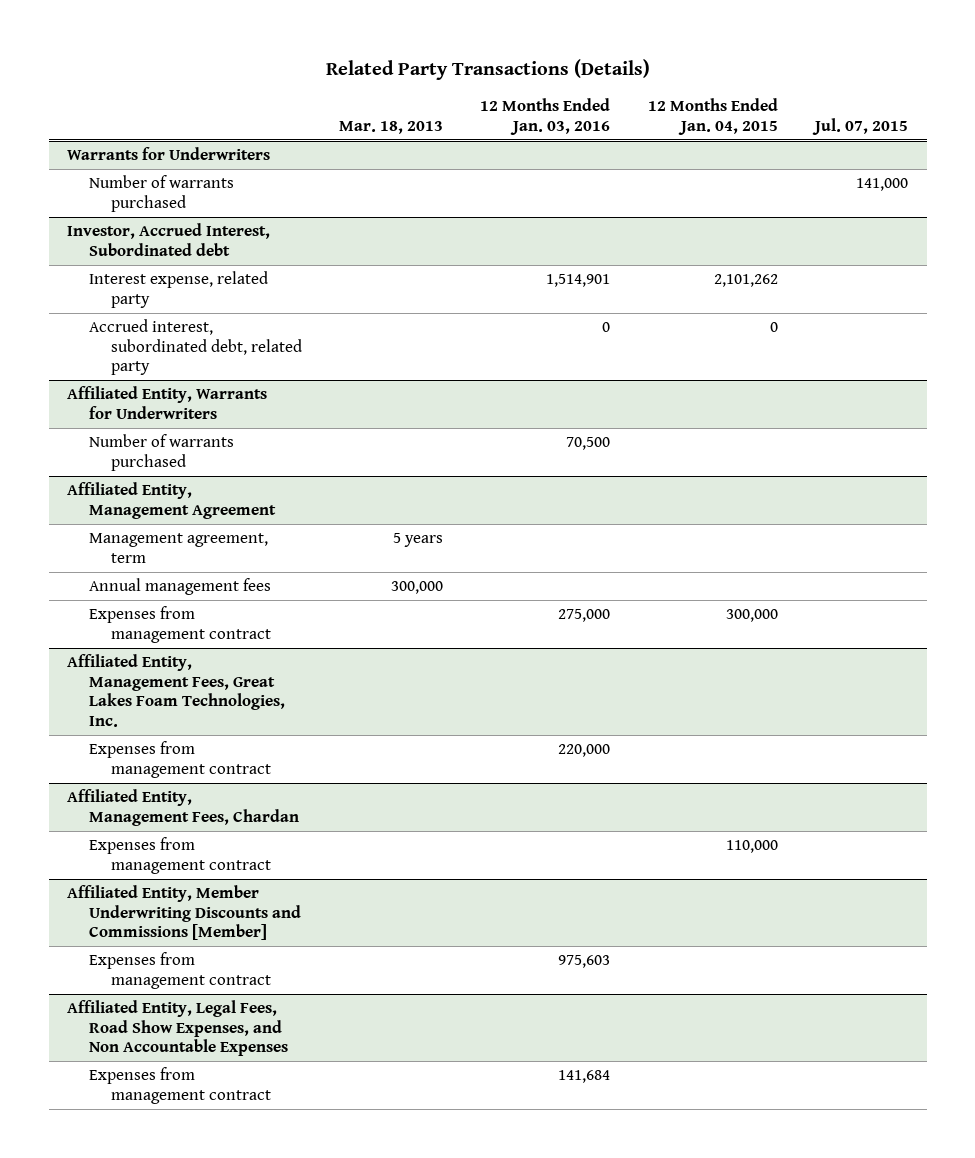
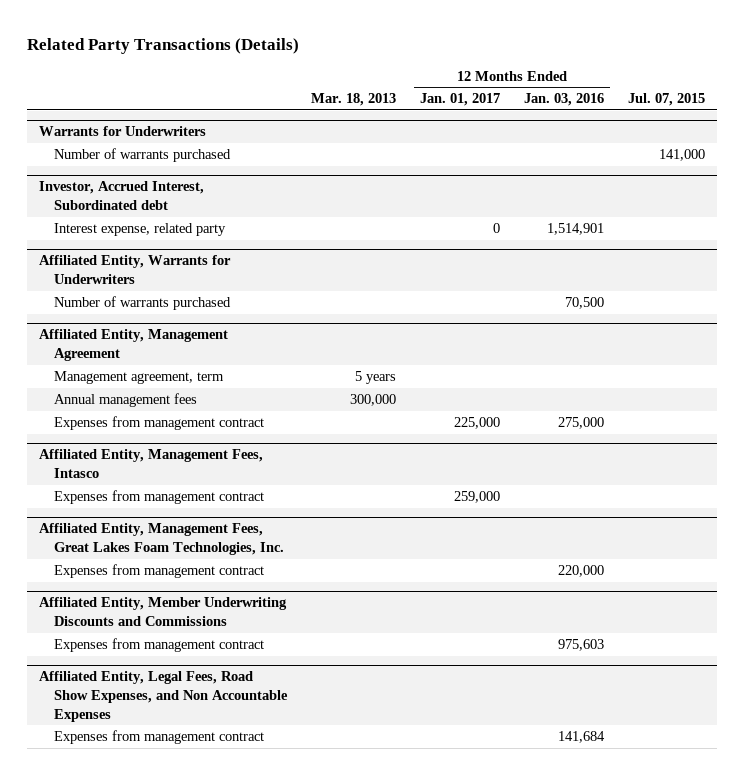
[647,98,778,135] 12 Months Ended Jan. 04, 2015 -> none
none -> [419,93,500,107] Jan. 01, 2017
[89,319,302,376] Accrued interest, subordinated debt, related party -> none
none -> [39,449,264,478] Affiliated Entity, Management Fees, Intasco
none -> [53,490,264,505] Expenses from management contract
[67,789,300,826] Affiliated Entity, Management Fees, Chardan -> none
[89,837,271,874] Expenses from management contract -> none
[67,885,302,941] Affiliated Entity, Member Underwriting Discounts and Commissions [Member] -> [39,597,288,626] Affiliated Entity, Member Underwriting Discounts and Commissions

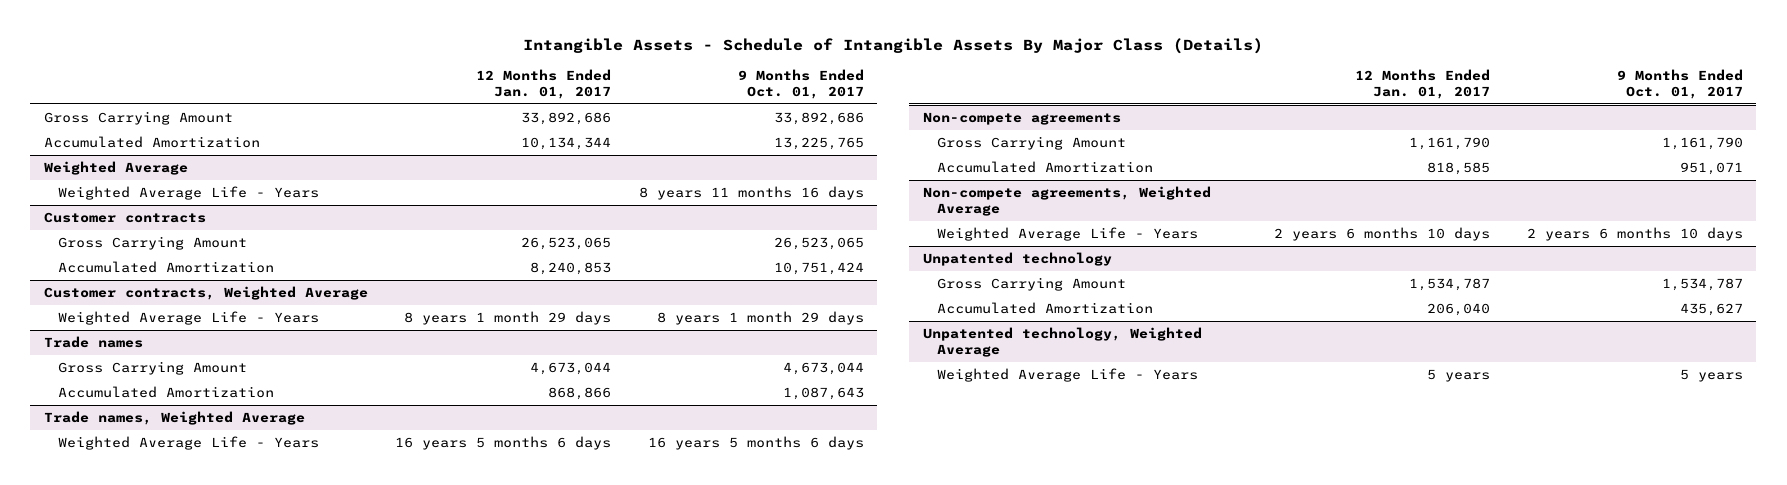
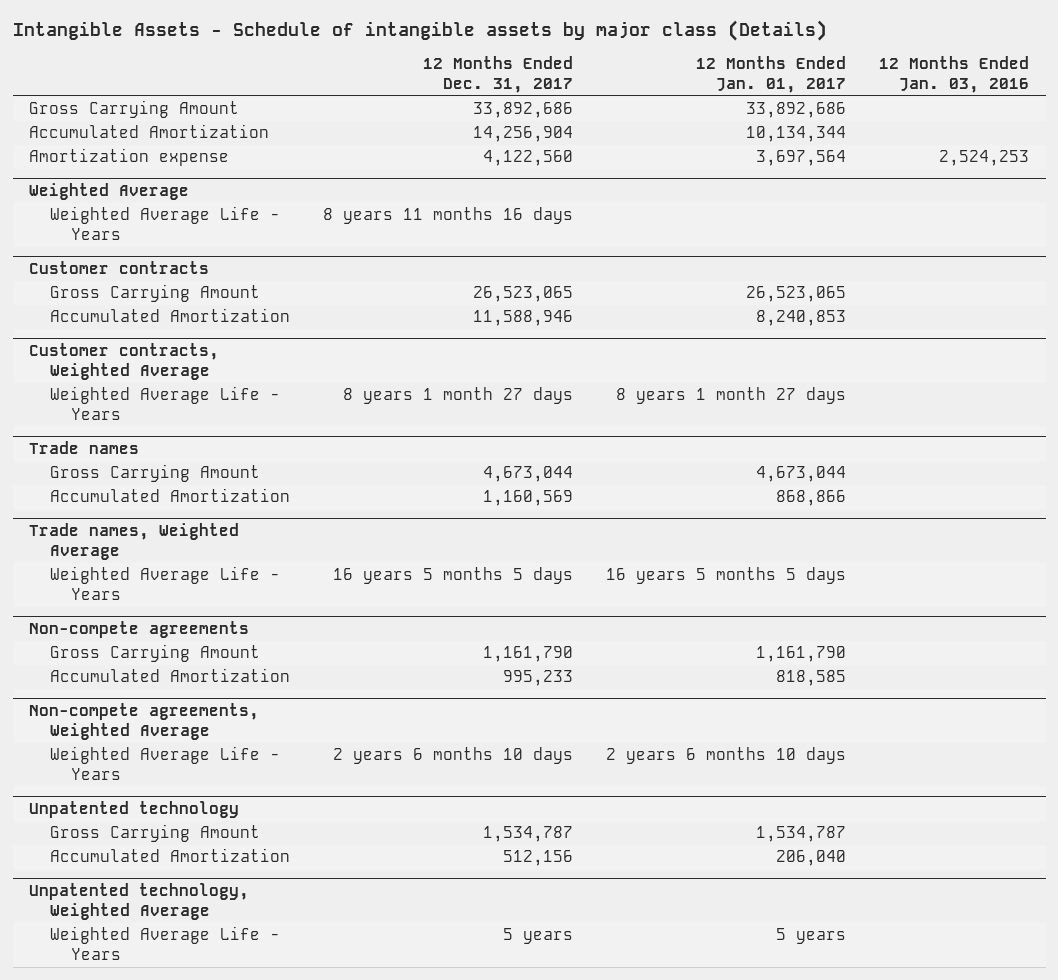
[523,38,1264,55] Intangible Assets - Schedule of Intangible Assets By Major Class (Details) -> [12,20,827,42] Intangible Assets - Schedule of intangible assets by major class (Details)
[737,68,864,99] 9 Months Ended Oct. 01, 2017 -> none
none -> [423,56,574,93] 12 Months Ended Dec. 31, 2017
none -> [879,56,1030,93] 12 Months Ended Jan. 03, 2016
none -> [29,148,230,167] Amortization expense
[404,310,612,325] 8 years 1 month 29 days -> [616,387,847,405] 8 years 1 month 27 days
[395,435,612,450] 16 years 5 months 6 days -> [606,567,847,585] 16 years 5 months 5 days

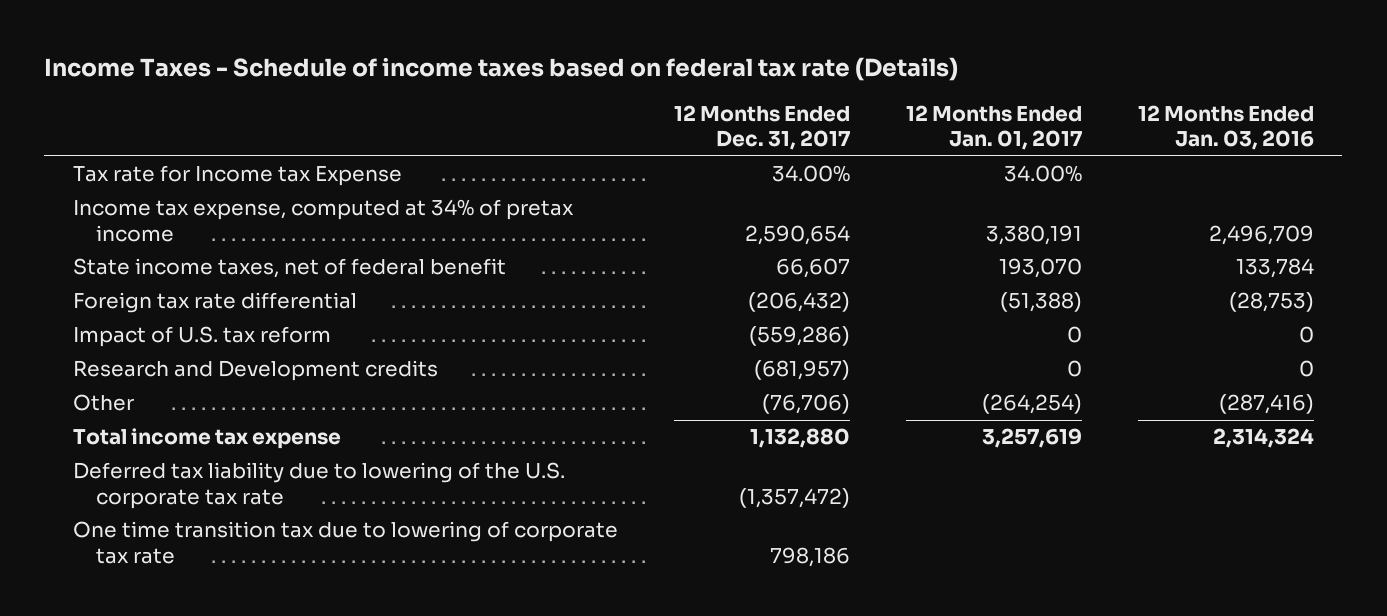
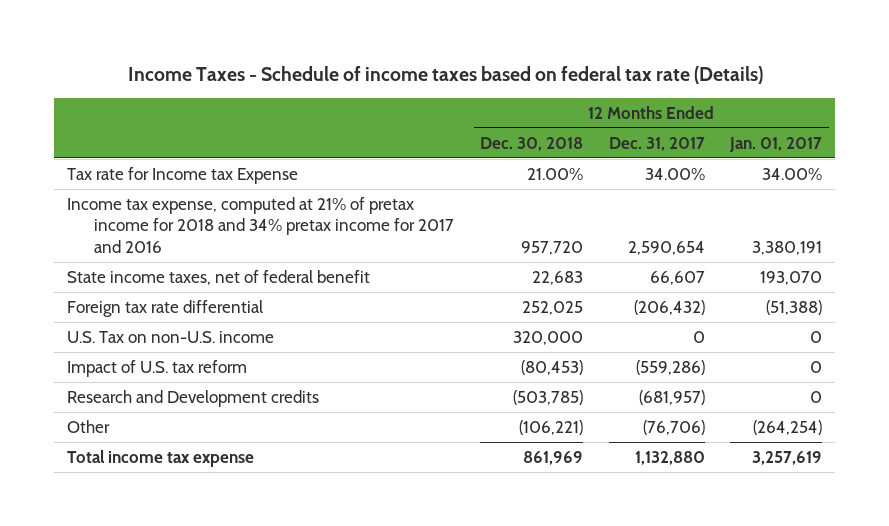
[1138,104,1315,151] 12 Months Ended Jan. 03, 2016 -> none
none -> [480,136,584,151] Dec. 30, 2018
[72,199,574,242] Income tax expense, computed at 34% of pretax income -> [66,196,455,253] Income tax expense, computed at 21% of pretax income for 2018 and 34% pretax income for 2017 and 2016
none -> [66,330,274,343] U.S. Tax on non-U.S. income
[72,462,565,509] Deferred tax liability due to lowering of the U.S. corporate tax rate -> none
[72,521,618,564] One time transition tax due to lowering of corporate tax rate -> none

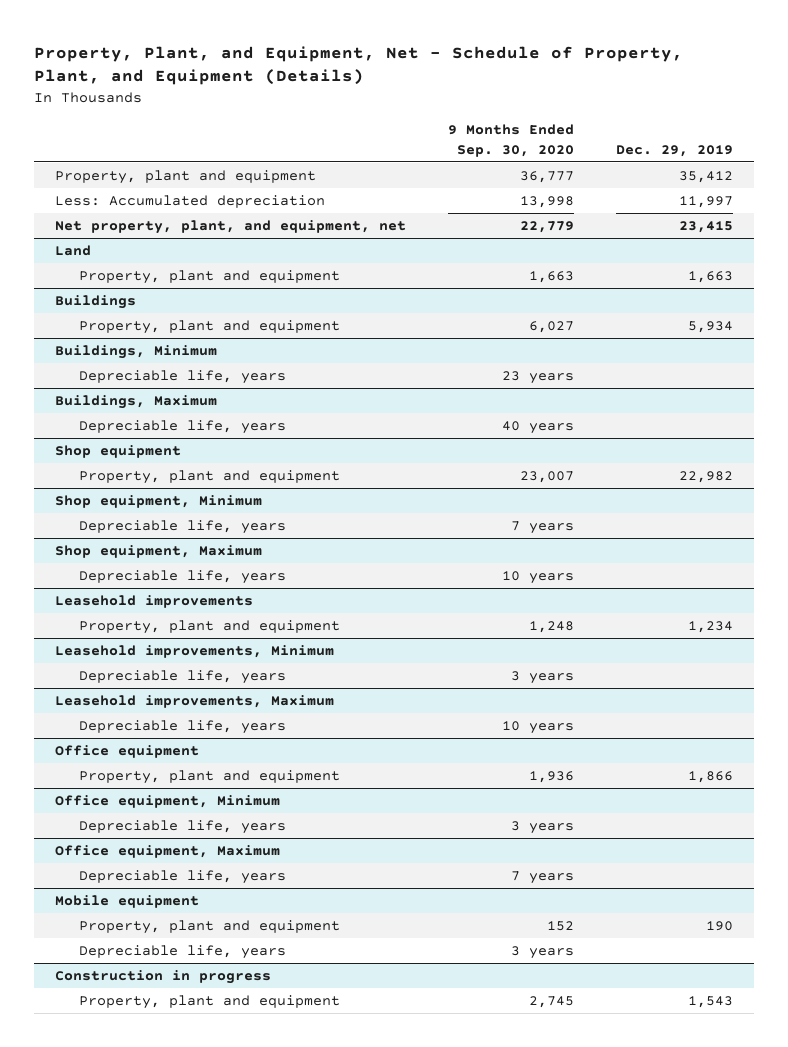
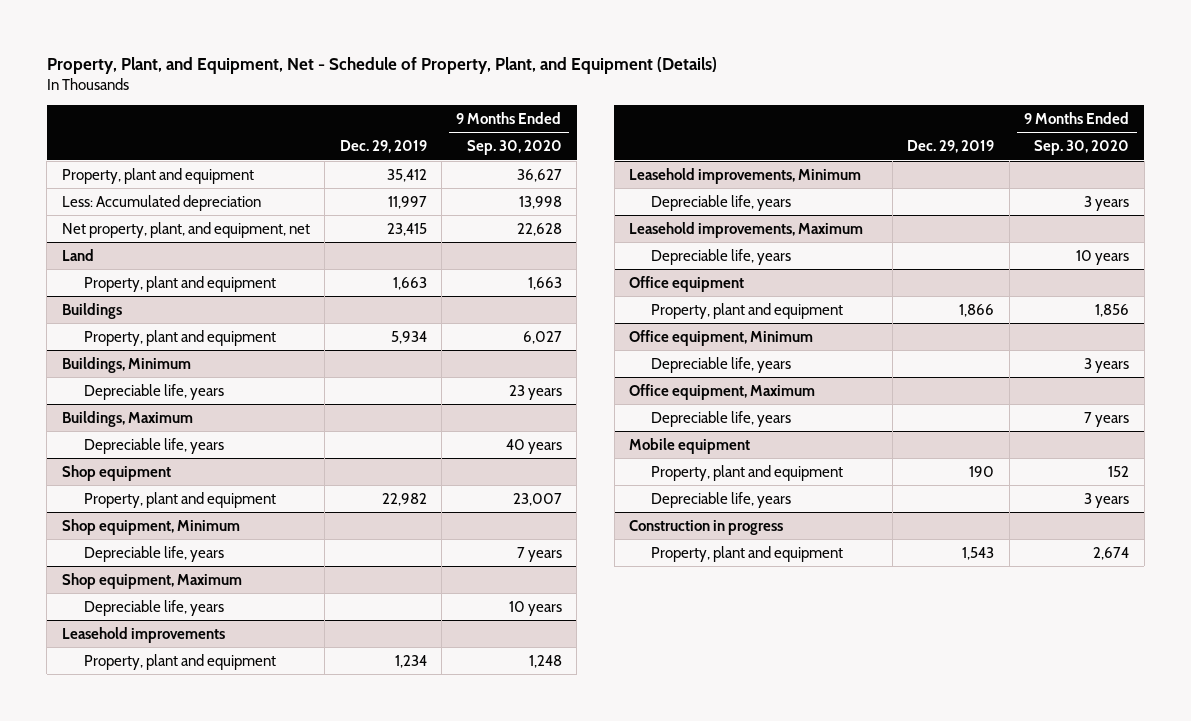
[520,171,575,184] 36,777 -> [516,168,562,182] 36,627
[520,221,575,234] 22,779 -> [516,222,562,236] 22,628
[529,771,575,784] 1,936 -> [1095,303,1130,317] 1,856
[529,996,575,1009] 2,745 -> [1093,546,1130,560] 2,674

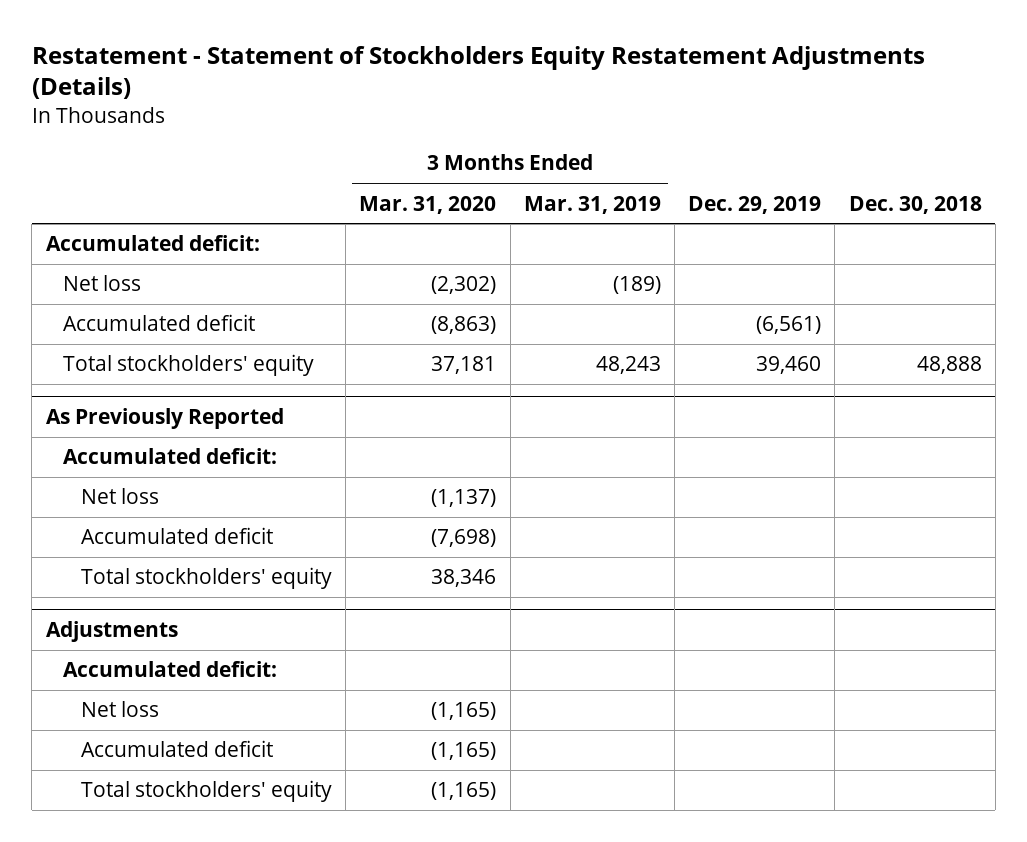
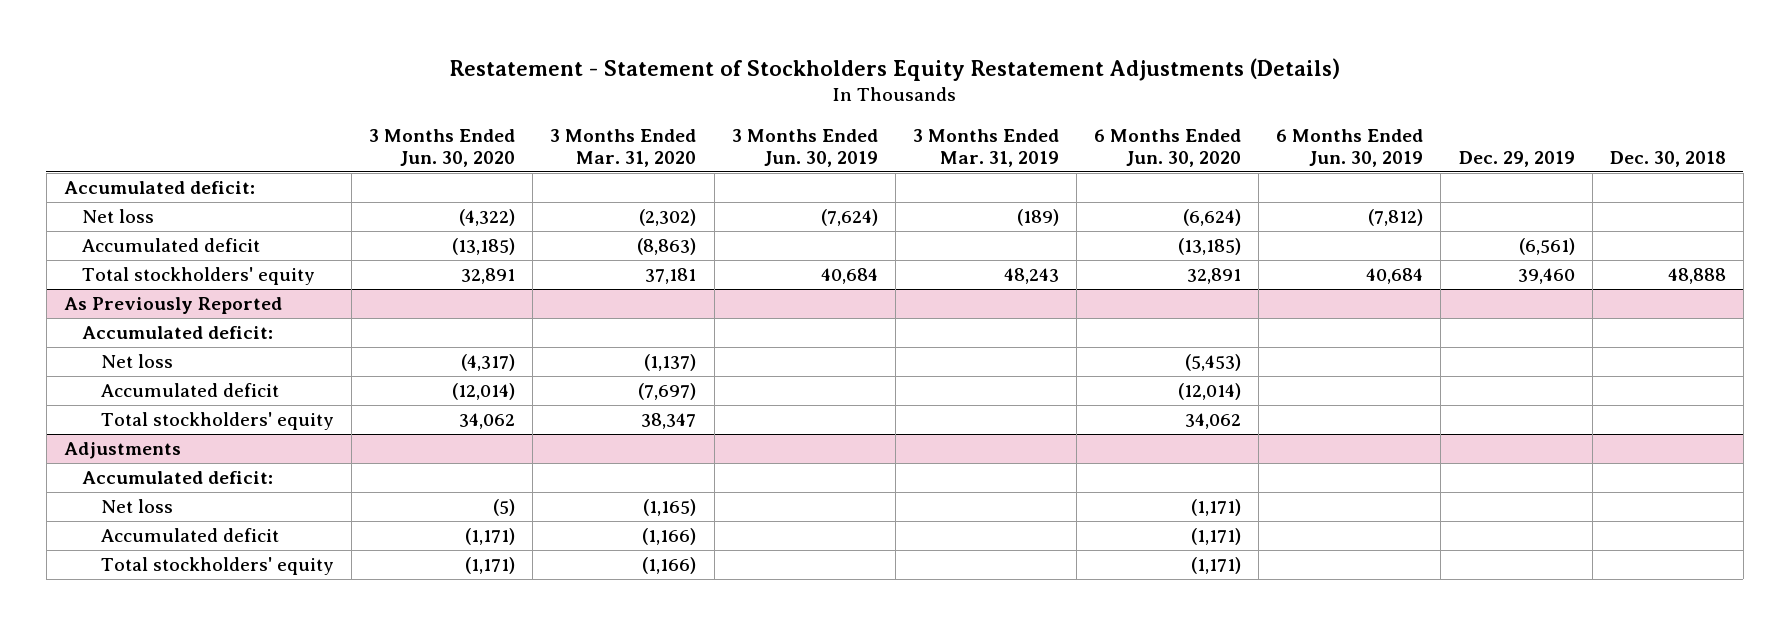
none -> [369,128,516,167] 3 Months Ended Jun. 30, 2020
none -> [731,128,878,167] 3 Months Ended Jun. 30, 2019
none -> [1094,128,1242,167] 6 Months Ended Jun. 30, 2020
none -> [1276,128,1424,167] 6 Months Ended Jun. 30, 2019
[431,529,497,548] (7,698) -> [638,383,697,401] (7,697)
[431,569,497,588] 38,346 -> [641,413,697,430] 38,347
[431,742,497,761] (1,165) -> [642,528,697,546] (1,166)
[431,782,497,801] (1,165) -> [642,557,697,575] (1,166)

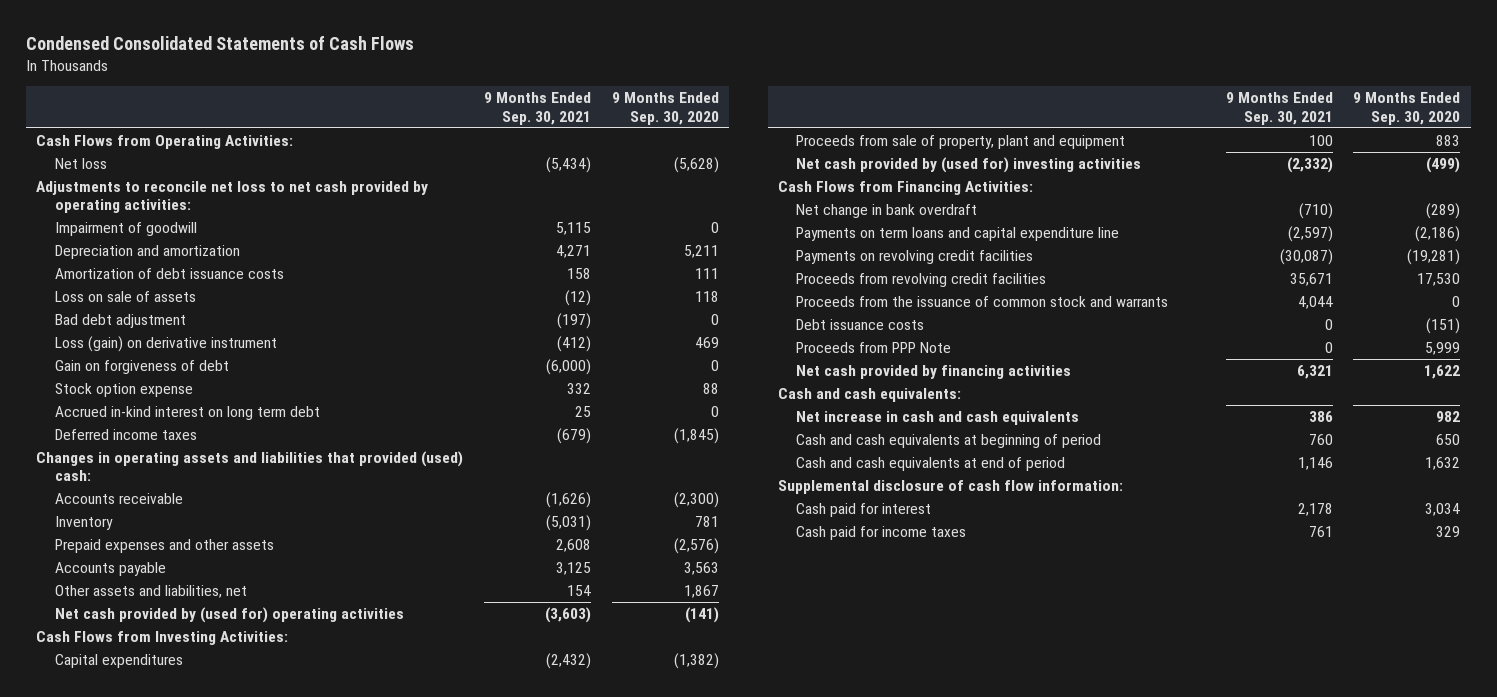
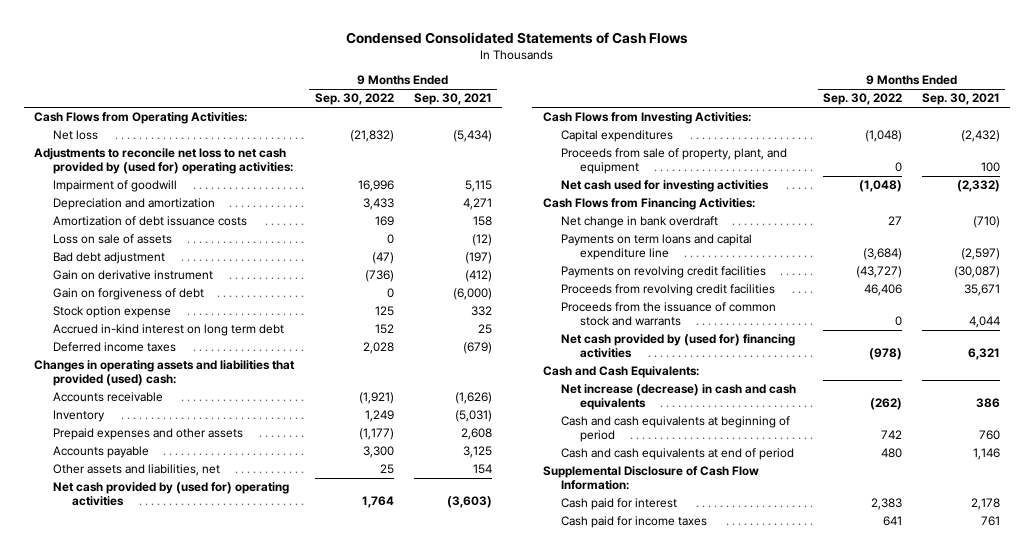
[611,92,719,125] 9 Months Ended Sep. 30, 2020 -> none
none -> [314,93,394,106] Sep. 30, 2022
[36,181,429,214] Adjustments to reconcile net loss to net cash provided by operating activities: -> [34,148,293,175] Adjustments to reconcile net loss to net cash provided by (used for) operating activities:
[54,336,277,353] Loss (gain) on derivative instrument -> [52,270,213,281] Gain on derivative instrument
[796,135,1126,150] Proceeds from sale of property, plant and equipment -> [561,148,788,175] Proceeds from sale of property, plant, and equipment
[796,157,1142,174] Net cash provided by (used for) investing activities -> [561,180,770,193] Net cash used for investing activities
[796,319,925,331] Debt issuance costs -> none
[796,342,952,354] Proceeds from PPP Note -> none
[796,365,1072,380] Net cash provided by financing activities -> [561,334,796,359] Net cash provided by (used for) financing activities
[778,388,962,403] Cash and cash equivalents: -> [542,366,699,379] Cash and Cash Equivalents:
[796,411,1080,426] Net increase in cash and cash equivalents -> [561,384,797,411] Net increase (decrease) in cash and cash equivalents
[778,480,1124,495] Supplemental disclosure of cash flow information: -> [542,466,759,491] Supplemental Disclosure of Cash Flow Information:

